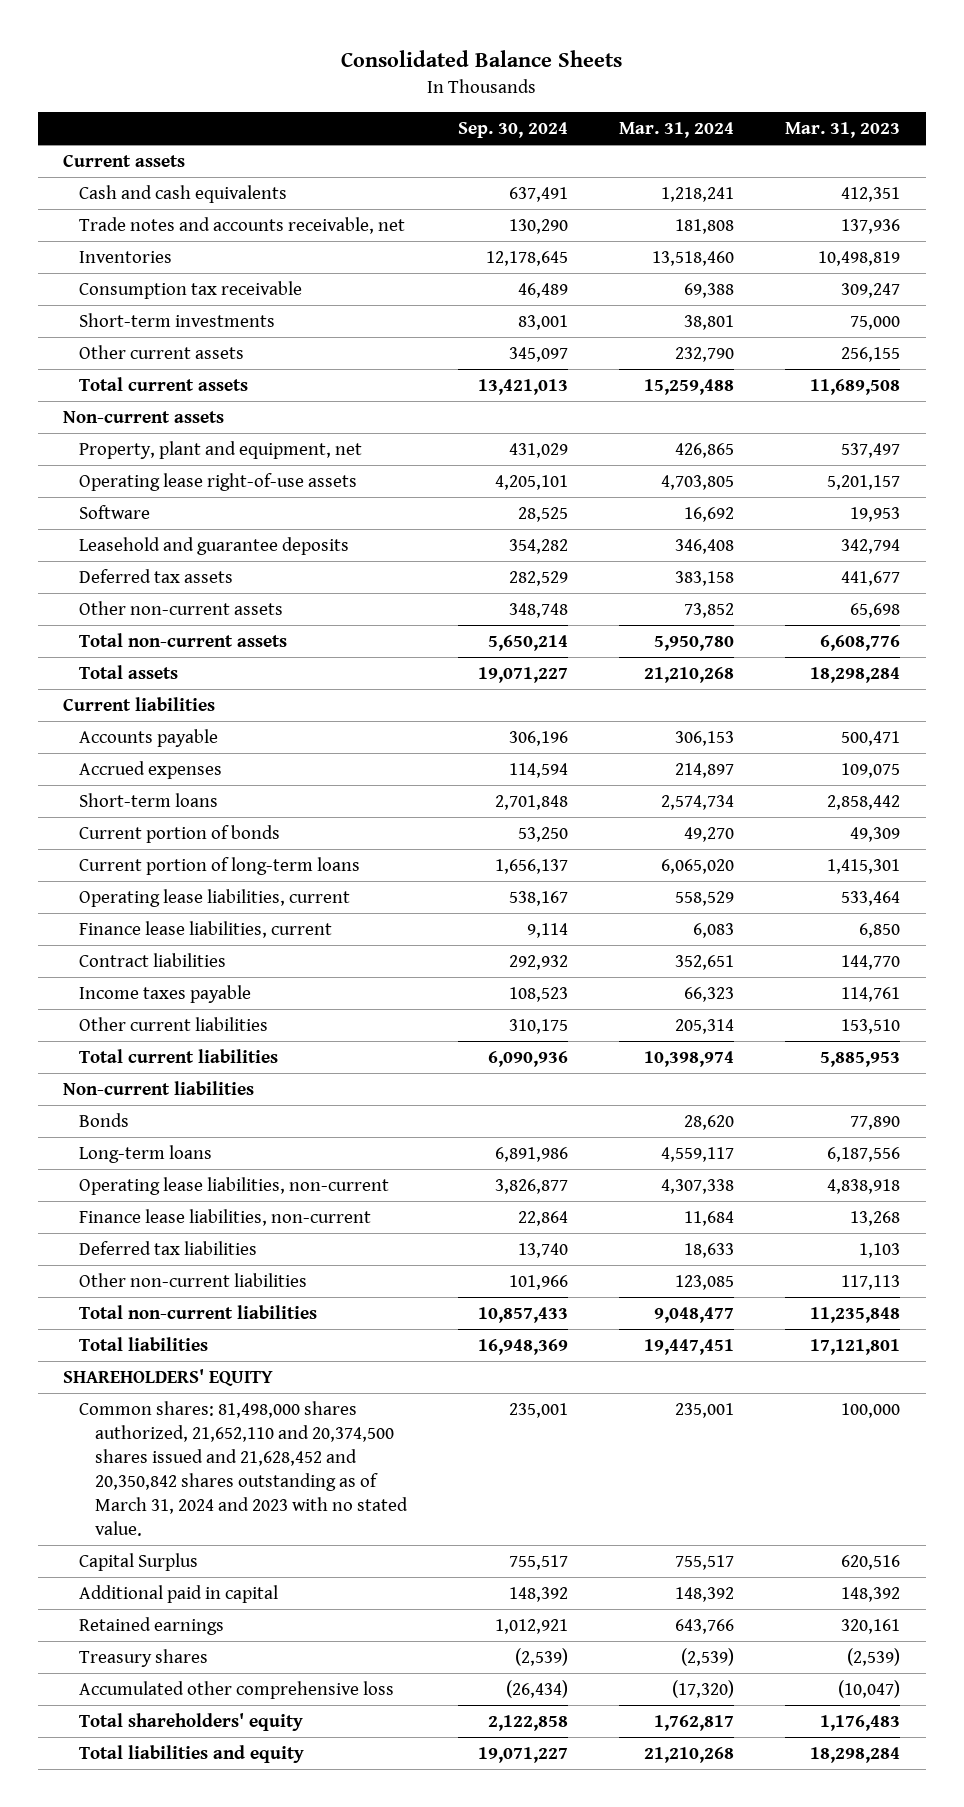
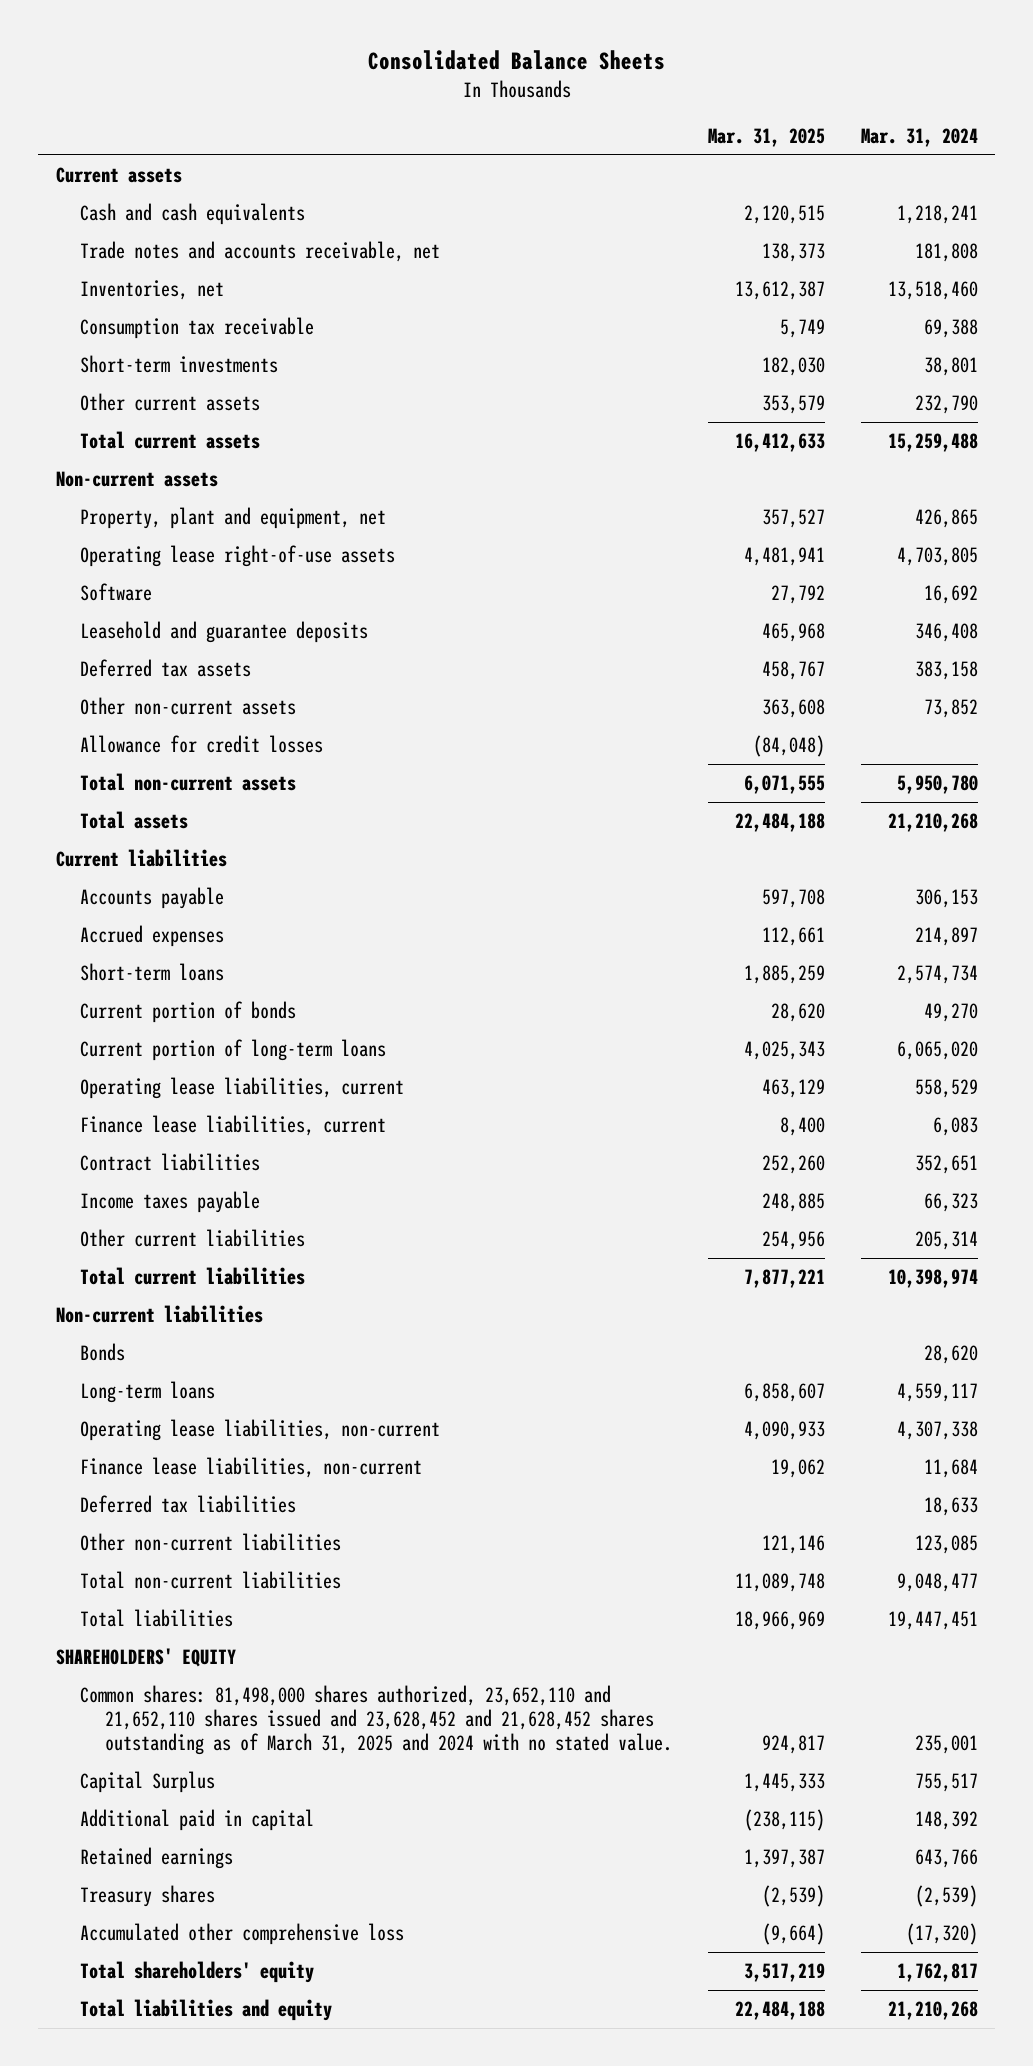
[457,122,568,139] Sep. 30, 2024 -> none
[785,122,901,139] Mar. 31, 2023 -> none
none -> [707,127,825,147] Mar. 31, 2025
[79,250,173,263] Inventories -> [80,280,225,301] Inventories, net
none -> [80,735,324,754] Allowance for credit losses
[79,1400,408,1537] Common shares: 81,498,000 shares authorized, 21,652,110 and 20,374,500 shares issued and 21,628,452 and 20,350,842 shares outstanding as of March 31, 2024 and 2023 with no stated value. -> [80,1685,672,1755] Common shares: 81,498,000 shares authorized, 23,652,110 and 21,652,110 shares issued and 23,628,452 and 21,628,452 shares outstanding as of March 31, 2025 and 2024 with no stated value.

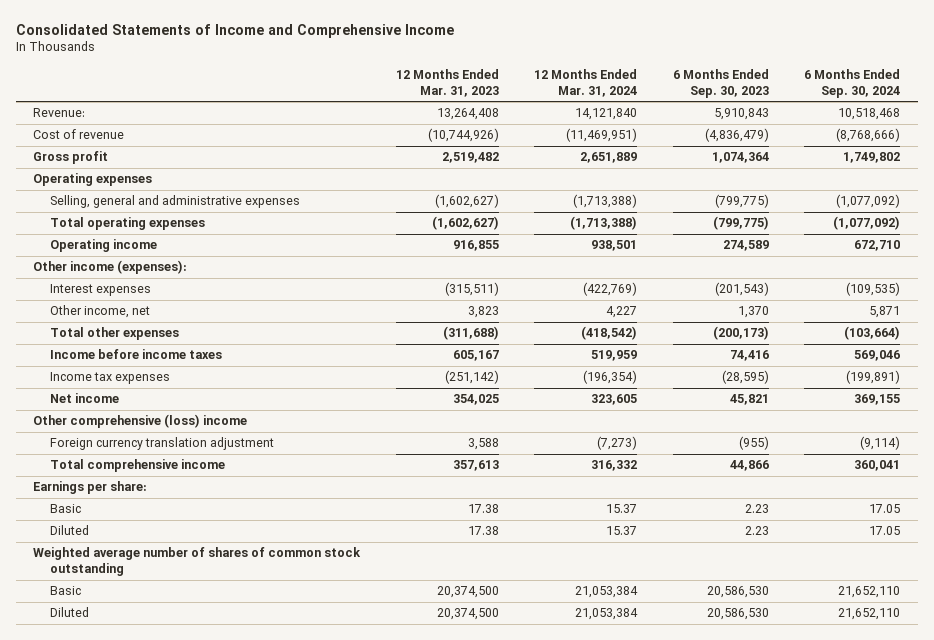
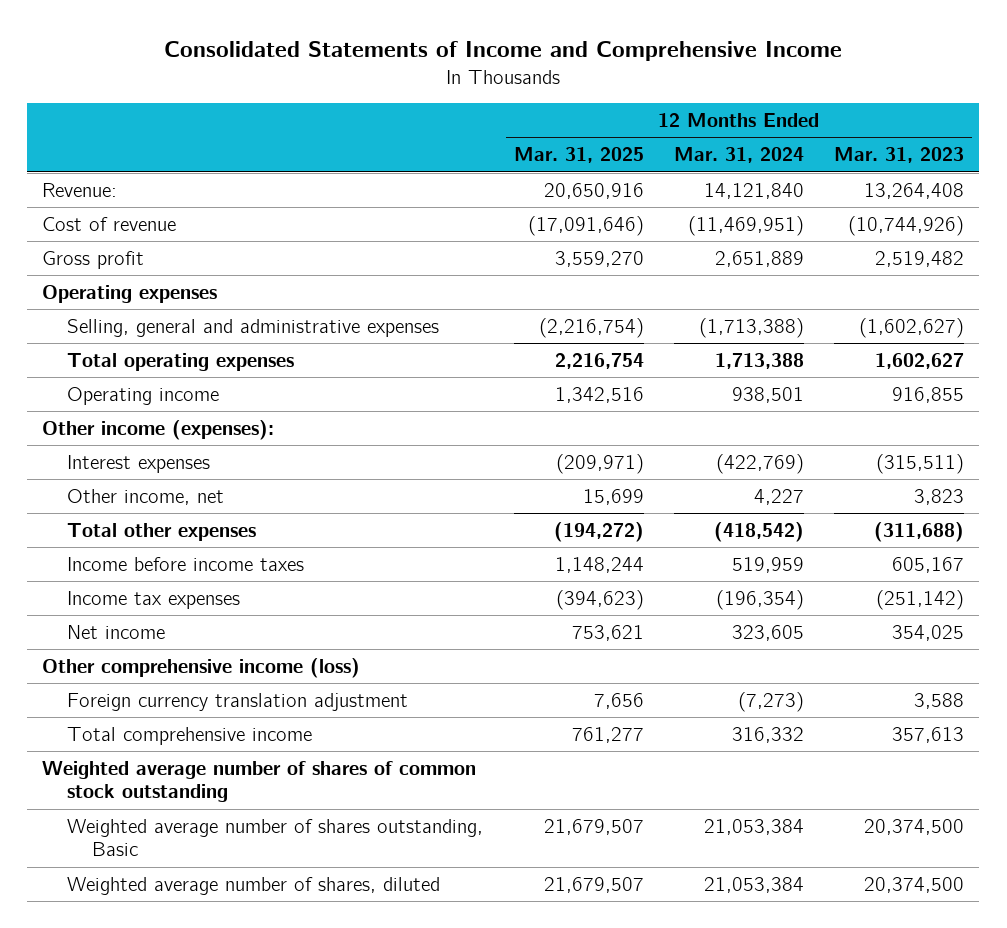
[672,68,769,98] 6 Months Ended Sep. 30, 2023 -> none
[804,68,901,98] 6 Months Ended Sep. 30, 2024 -> none
none -> [513,147,644,164] Mar. 31, 2025
[431,216,499,231] (1,602,627) -> [875,352,965,369] 1,602,627
[570,216,638,231] (1,713,388) -> [714,352,804,369] 1,713,388
[33,414,248,429] Other comprehensive (loss) income -> [42,657,361,678] Other comprehensive income (loss)
[33,481,148,495] Earnings per share: -> none
[50,504,82,514] Basic -> none
[50,525,90,536] Diluted -> none
[50,586,82,596] Basic -> [67,818,484,857] Weighted average number of shares outstanding, Basic
[50,607,90,618] Diluted -> [67,876,441,895] Weighted average number of shares, diluted

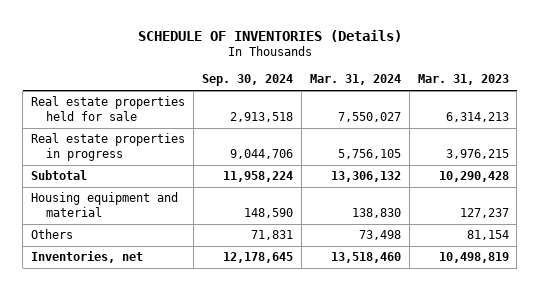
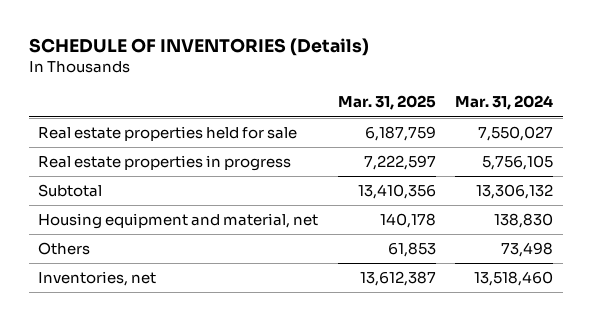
[201,74,293,87] Sep. 30, 2024 -> none
[417,74,509,86] Mar. 31, 2023 -> none
none -> [337,95,436,111] Mar. 31, 2025
[31,192,179,218] Housing equipment and material -> [38,213,319,230] Housing equipment and material, net

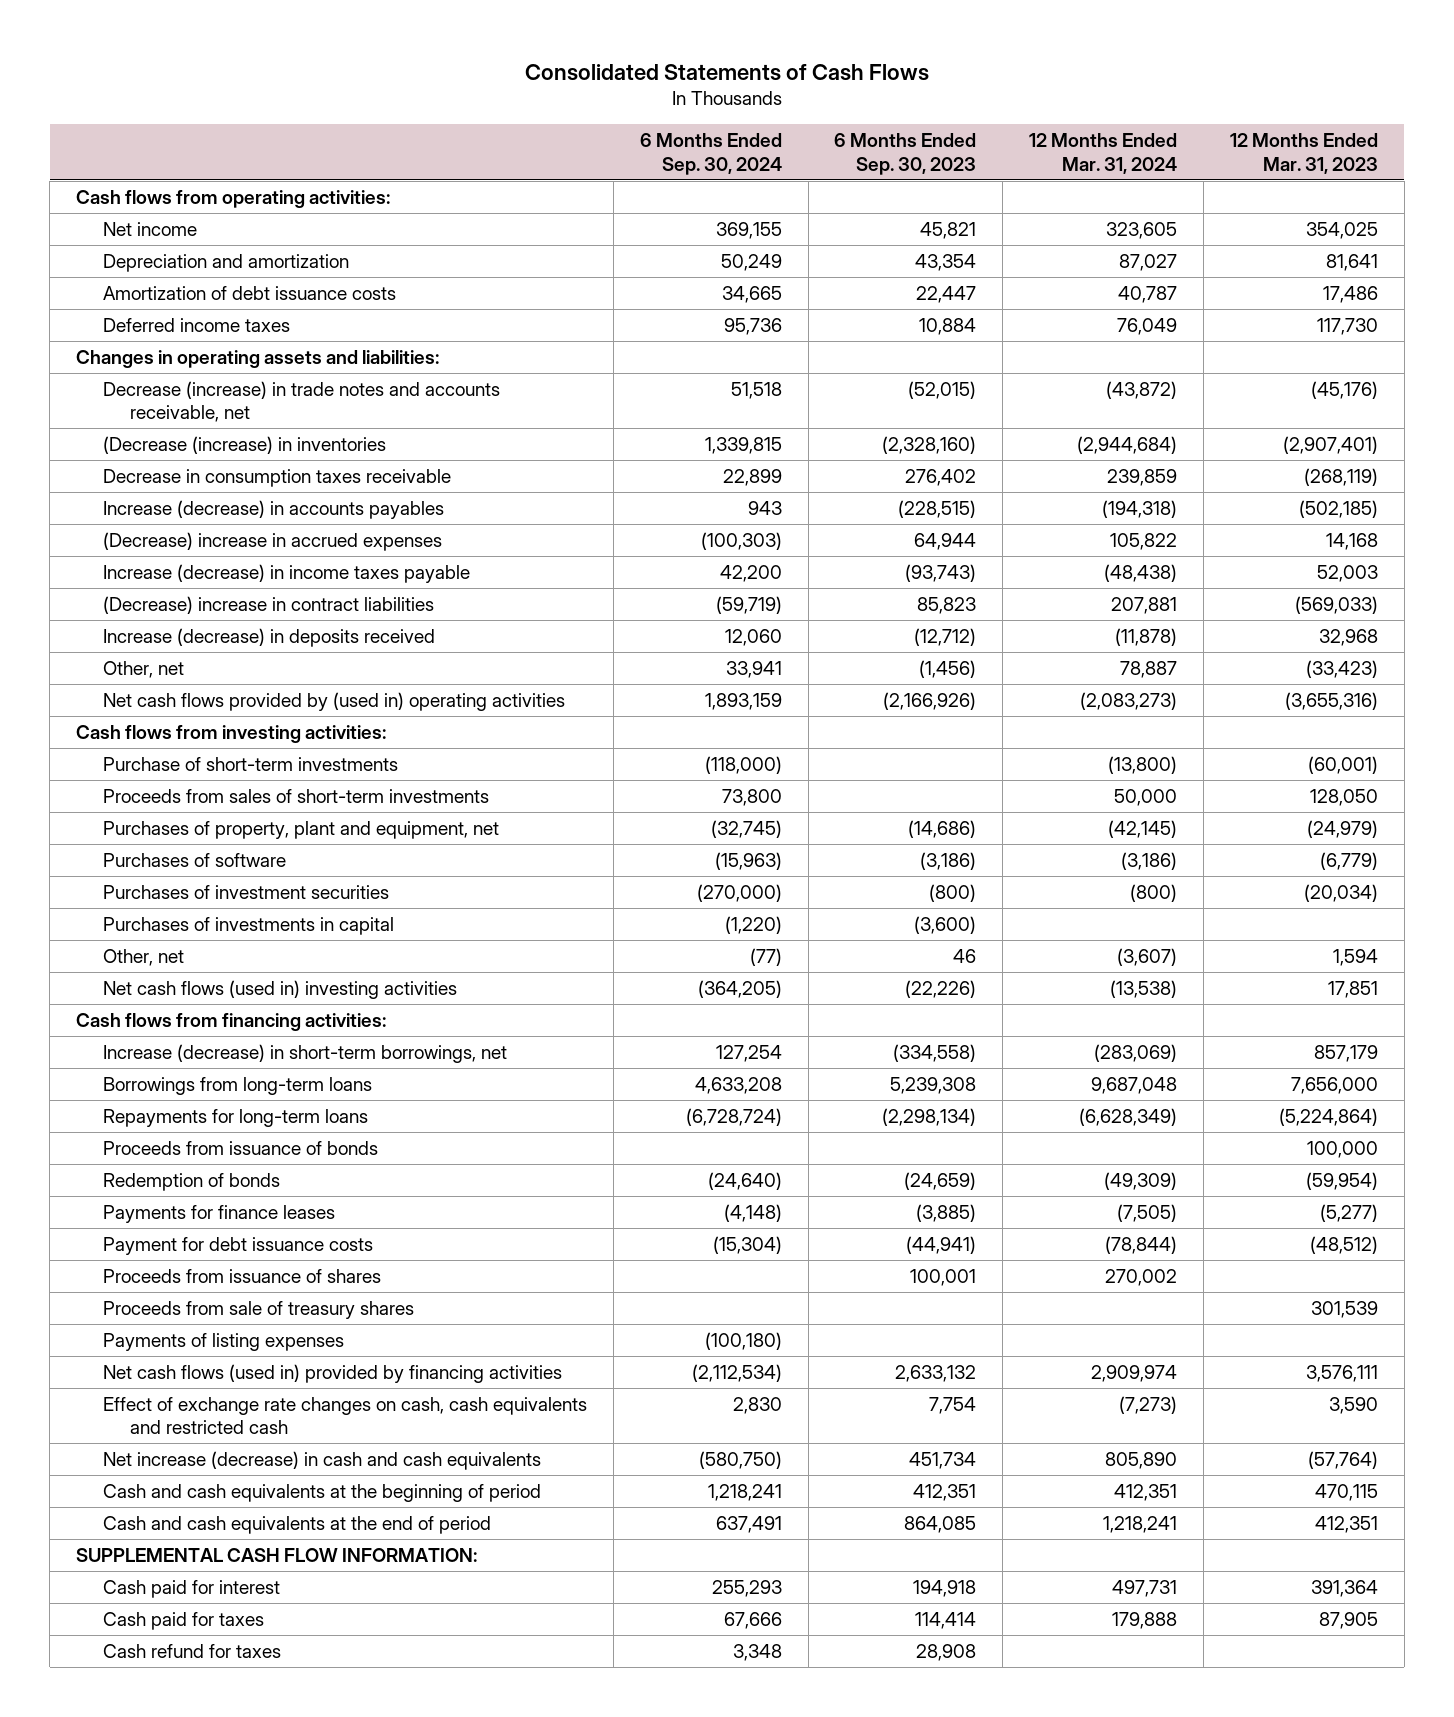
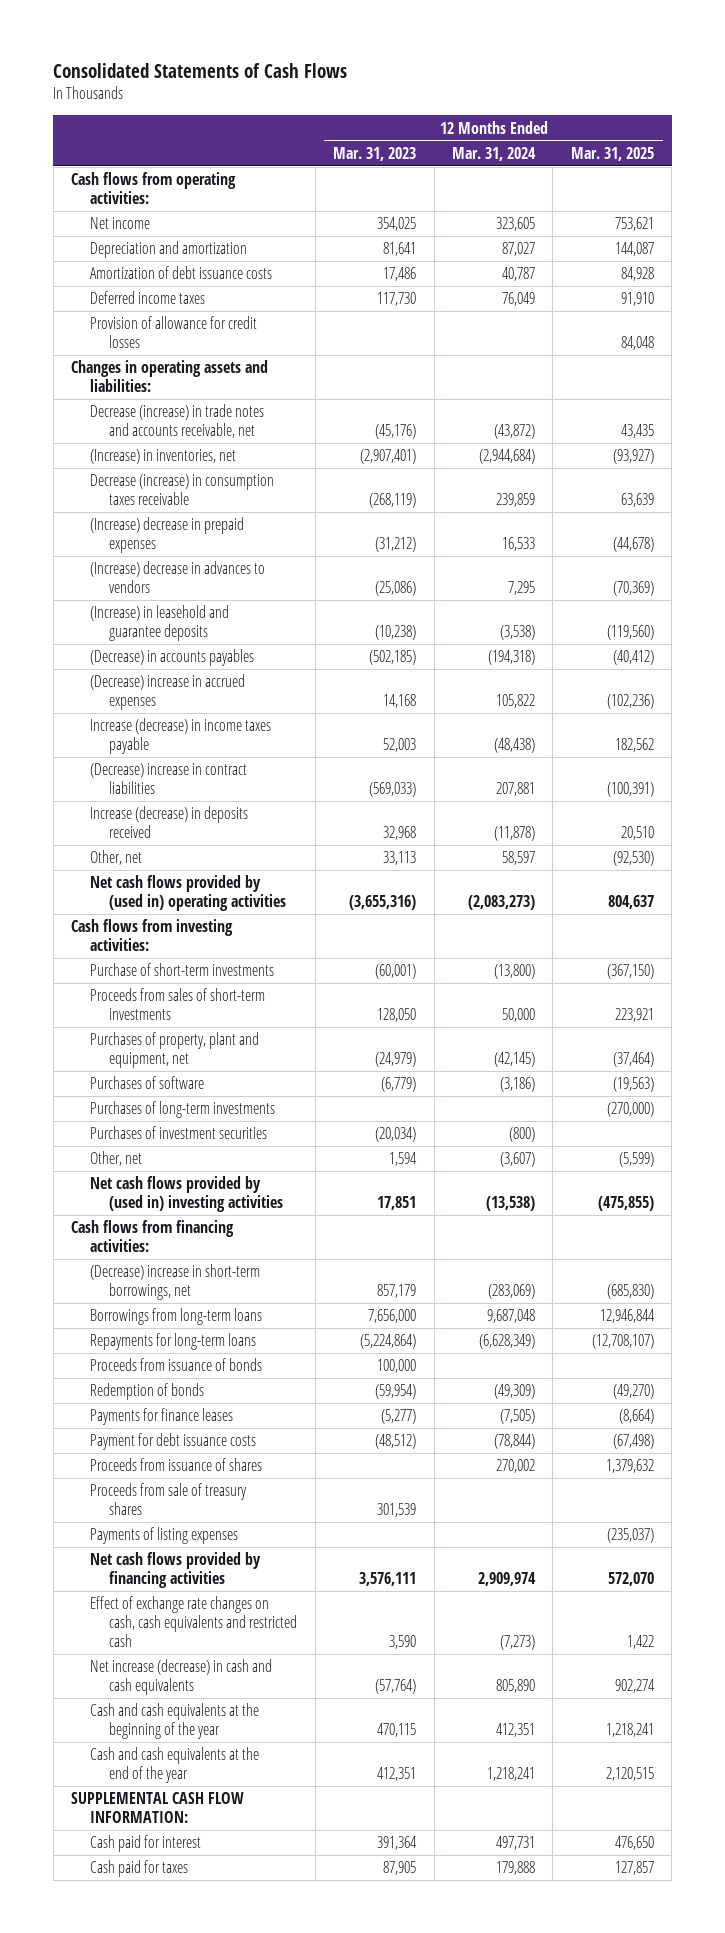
[639,133,782,175] 6 Months Ended Sep. 30, 2024 -> none
[834,133,977,175] 6 Months Ended Sep. 30, 2023 -> none
none -> [570,146,654,161] Mar. 31, 2025
none -> [90,316,258,349] Provision of allowance for credit losses
[103,435,387,454] (Decrease (increase) in inventories -> [90,449,237,465] (Increase) in inventories, net
[103,468,452,487] Decrease in consumption taxes receivable -> [90,474,275,506] Decrease (increase) in consumption taxes receivable
none -> [90,517,245,554] (Increase) decrease in prepaid expenses
none -> [90,561,266,594] (Increase) decrease in advances to vendors
none -> [90,605,230,642] (Increase) in leasehold and guarantee deposits
[103,499,445,519] Increase (decrease) in accounts payables -> [90,649,255,667] (Decrease) in accounts payables
[1120,660,1178,678] 78,887 -> [502,851,536,866] 58,597
[1305,659,1378,678] (33,423) -> [383,851,417,866] 33,113
none -> [90,1101,276,1119] Purchases of long-term investments
[103,916,395,935] Purchases of investments in capital -> none
[103,979,458,999] Net cash flows (used in) investing activities -> [90,1176,284,1213] Net cash flows provided by (used in) investing activities
[103,1043,508,1063] Increase (decrease) in short-term borrowings, net -> [90,1264,261,1301] (Decrease) increase in short-term borrowings, net
[103,1363,563,1383] Net cash flows (used in) provided by financing activities -> [90,1552,262,1589] Net cash flows provided by financing activities
[103,1483,542,1502] Cash and cash equivalents at the beginning of period -> [90,1703,260,1740] Cash and cash equivalents at the beginning of the year
[103,1515,492,1534] Cash and cash equivalents at the end of period -> [90,1747,260,1784] Cash and cash equivalents at the end of the year
[103,1643,282,1658] Cash refund for taxes -> none

